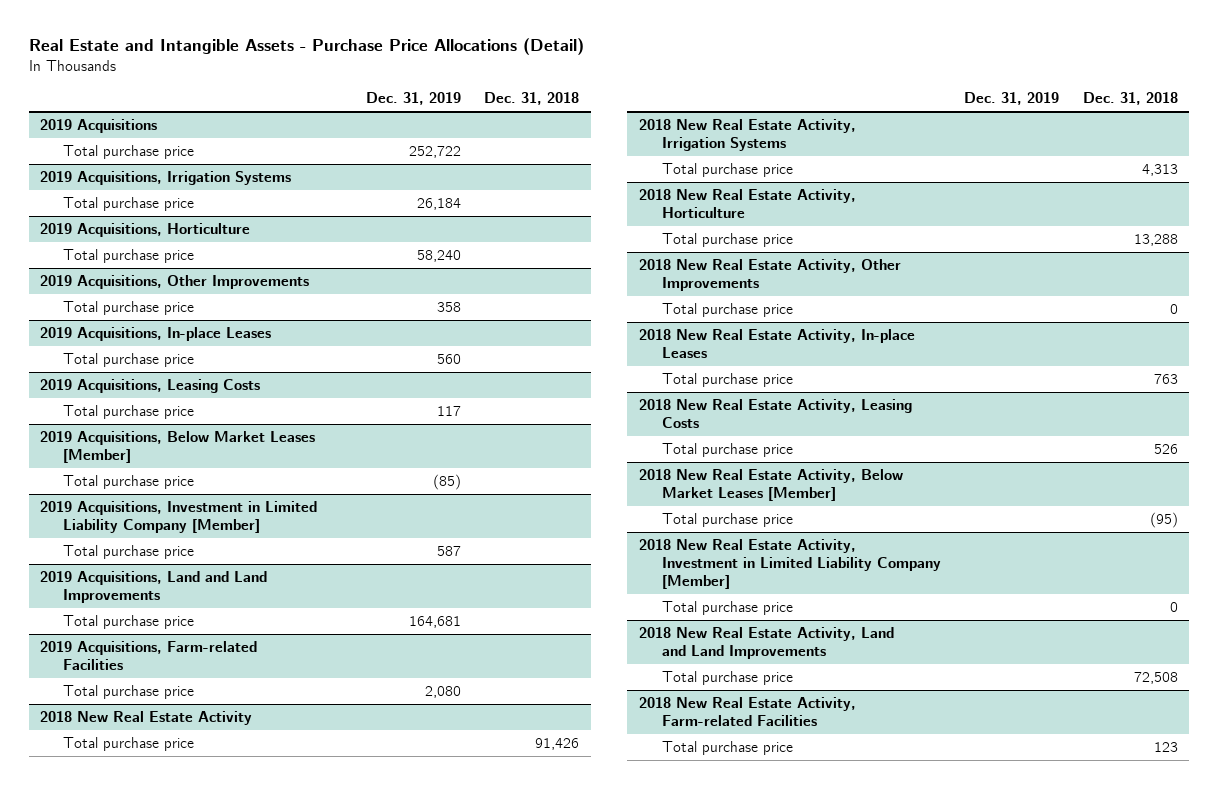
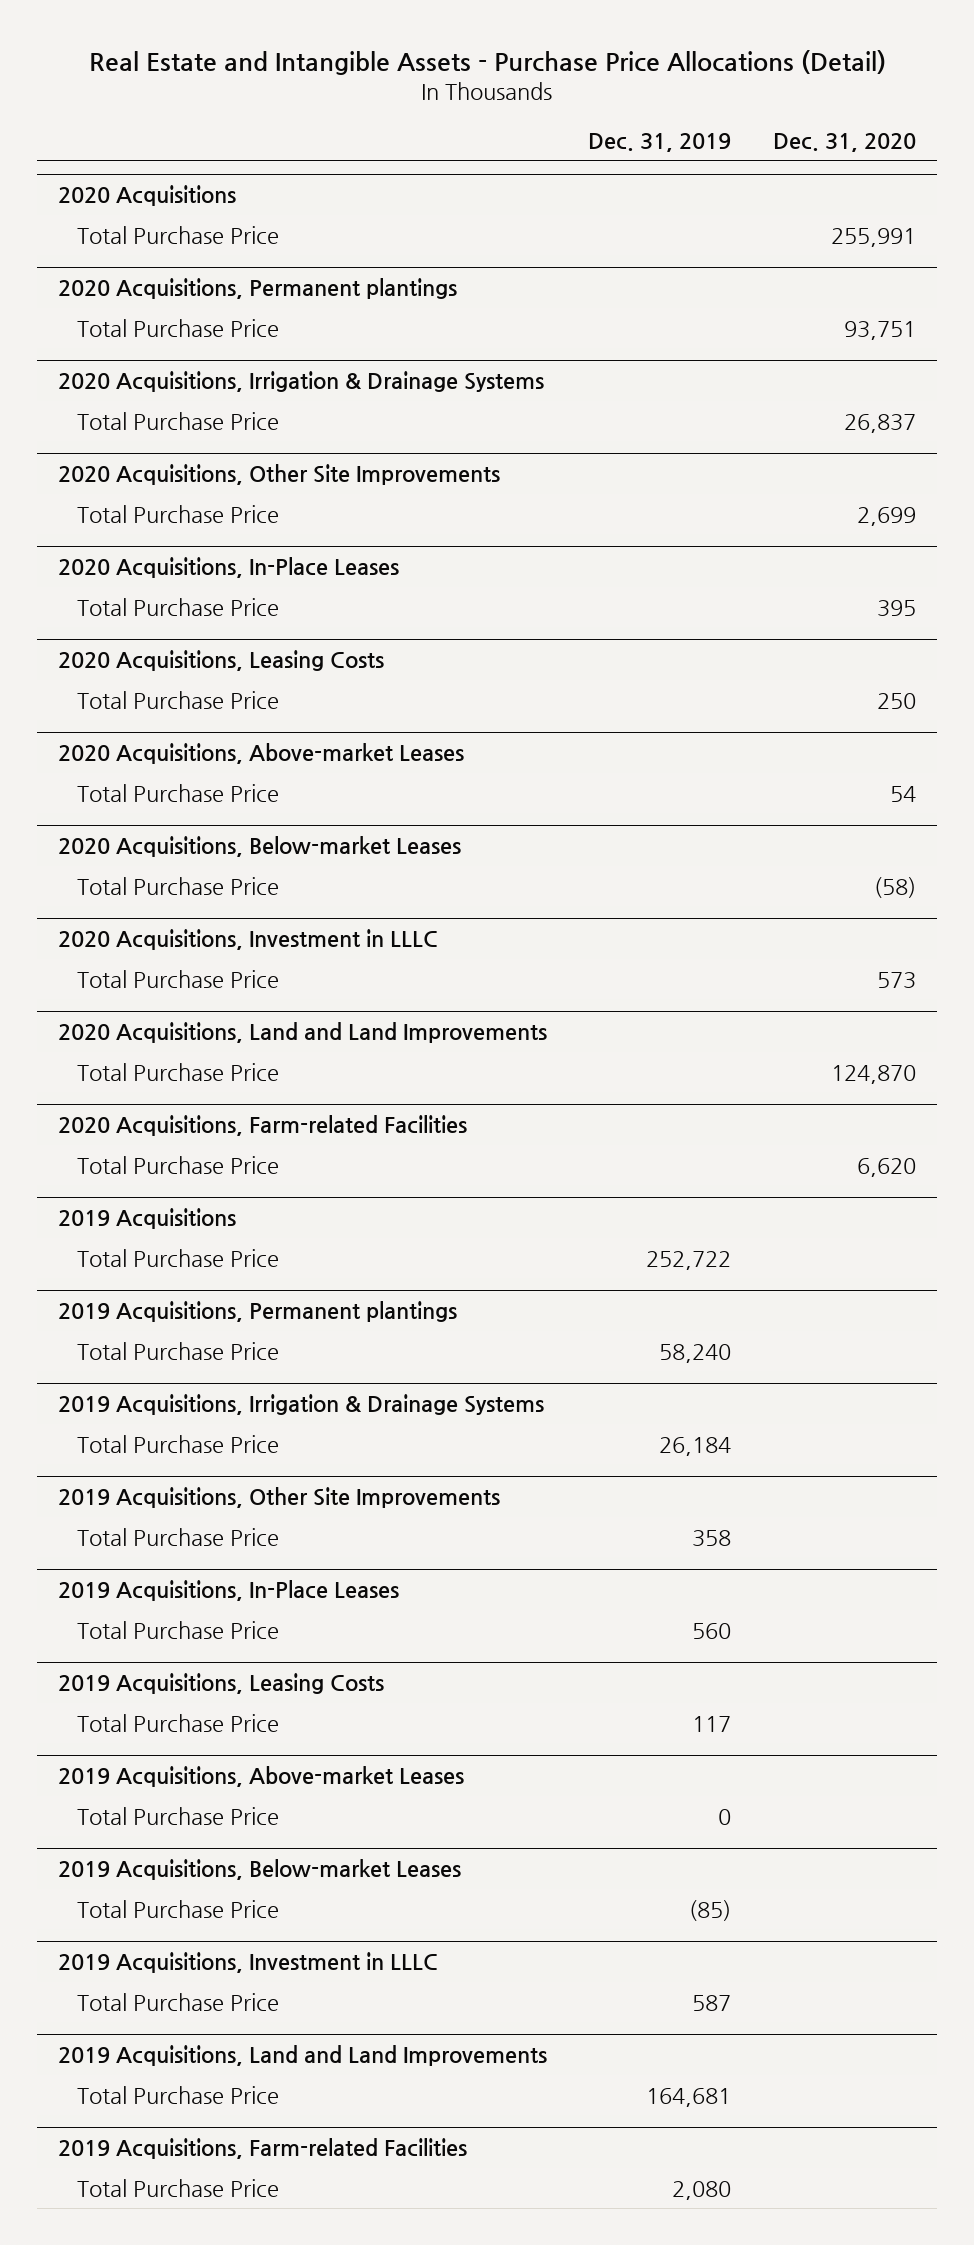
[484,92,580,106] Dec. 31, 2018 -> none
none -> [773,133,917,153] Dec. 31, 2020
none -> [57,185,236,207] 2020 Acquisitions
none -> [77,225,280,244] Total Purchase Price
none -> [57,278,457,300] 2020 Acquisitions, Permanent plantings
none -> [77,318,280,337] Total Purchase Price
none -> [57,371,544,393] 2020 Acquisitions, Irrigation & Drainage Systems
none -> [77,411,280,430] Total Purchase Price
none -> [57,464,500,486] 2020 Acquisitions, Other Site Improvements
none -> [77,504,280,523] Total Purchase Price
none -> [57,557,399,579] 2020 Acquisitions, In-Place Leases
none -> [77,597,280,616] Total Purchase Price
none -> [57,650,384,672] 2020 Acquisitions, Leasing Costs
none -> [77,690,280,709] Total Purchase Price
none -> [57,743,464,765] 2020 Acquisitions, Above-market Leases
none -> [77,783,280,802] Total Purchase Price
none -> [57,836,461,858] 2020 Acquisitions, Below-market Leases
none -> [77,876,280,895] Total Purchase Price
none -> [57,929,438,951] 2020 Acquisitions, Investment in LLLC
none -> [77,969,280,988] Total Purchase Price
none -> [57,1022,547,1044] 2020 Acquisitions, Land and Land Improvements
none -> [77,1062,280,1081] Total Purchase Price
none -> [57,1115,467,1137] 2020 Acquisitions, Farm-related Facilities
none -> [77,1155,280,1174] Total Purchase Price
[40,222,251,237] 2019 Acquisitions, Horticulture -> none
[63,248,195,263] Total purchase price -> none
[63,144,195,159] Total purchase price -> [77,1248,280,1267] Total Purchase Price
none -> [57,1301,457,1323] 2019 Acquisitions, Permanent plantings
none -> [77,1341,280,1360] Total Purchase Price
[40,170,292,185] 2019 Acquisitions, Irrigation Systems -> [57,1394,544,1416] 2019 Acquisitions, Irrigation & Drainage Systems
[63,196,195,211] Total purchase price -> [77,1434,280,1453] Total Purchase Price
[40,274,310,289] 2019 Acquisitions, Other Improvements -> [57,1487,500,1509] 2019 Acquisitions, Other Site Improvements
[63,300,195,315] Total purchase price -> [77,1527,280,1546] Total Purchase Price
[40,326,272,341] 2019 Acquisitions, In-place Leases -> [57,1580,399,1602] 2019 Acquisitions, In-Place Leases
[63,352,195,367] Total purchase price -> [77,1620,280,1639] Total Purchase Price
[63,404,195,419] Total purchase price -> [77,1713,280,1732] Total Purchase Price
none -> [57,1766,464,1788] 2019 Acquisitions, Above-market Leases
none -> [77,1806,280,1825] Total Purchase Price
[40,430,316,463] 2019 Acquisitions, Below Market Leases [Member] -> [57,1859,461,1881] 2019 Acquisitions, Below-market Leases
[63,474,195,489] Total purchase price -> [77,1899,280,1918] Total Purchase Price
[40,500,318,533] 2019 Acquisitions, Investment in Limited Liability Company [Member] -> [57,1952,438,1974] 2019 Acquisitions, Investment in LLLC
[63,544,195,559] Total purchase price -> [77,1992,280,2011] Total Purchase Price
[63,614,195,629] Total purchase price -> [77,2085,280,2104] Total Purchase Price
[40,710,253,725] 2018 New Real Estate Activity -> none
[63,736,195,751] Total purchase price -> none
[638,118,856,151] 2018 New Real Estate Activity, Irrigation Systems -> none
[661,162,793,177] Total purchase price -> none
[638,188,856,218] 2018 New Real Estate Activity, Horticulture -> none
[661,232,793,247] Total purchase price -> none
[638,258,901,291] 2018 New Real Estate Activity, Other Improvements -> none
[661,302,793,317] Total purchase price -> none
[638,328,915,358] 2018 New Real Estate Activity, In-place Leases -> none
[661,372,793,387] Total purchase price -> none
[638,398,912,428] 2018 New Real Estate Activity, Leasing Costs -> none
[661,442,793,457] Total purchase price -> none
[638,468,903,501] 2018 New Real Estate Activity, Below Market Leases [Member] -> none
[661,512,793,527] Total purchase price -> none
[638,538,941,589] 2018 New Real Estate Activity, Investment in Limited Liability Company [Member] -> none
[661,600,793,615] Total purchase price -> none
[638,626,894,659] 2018 New Real Estate Activity, Land and Land Improvements -> none
[661,670,793,685] Total purchase price -> none
[638,696,856,726] 2018 New Real Estate Activity, Farm-related Facilities -> none
[661,740,793,755] Total purchase price -> none
[63,684,195,699] Total purchase price -> [77,2178,280,2197] Total Purchase Price

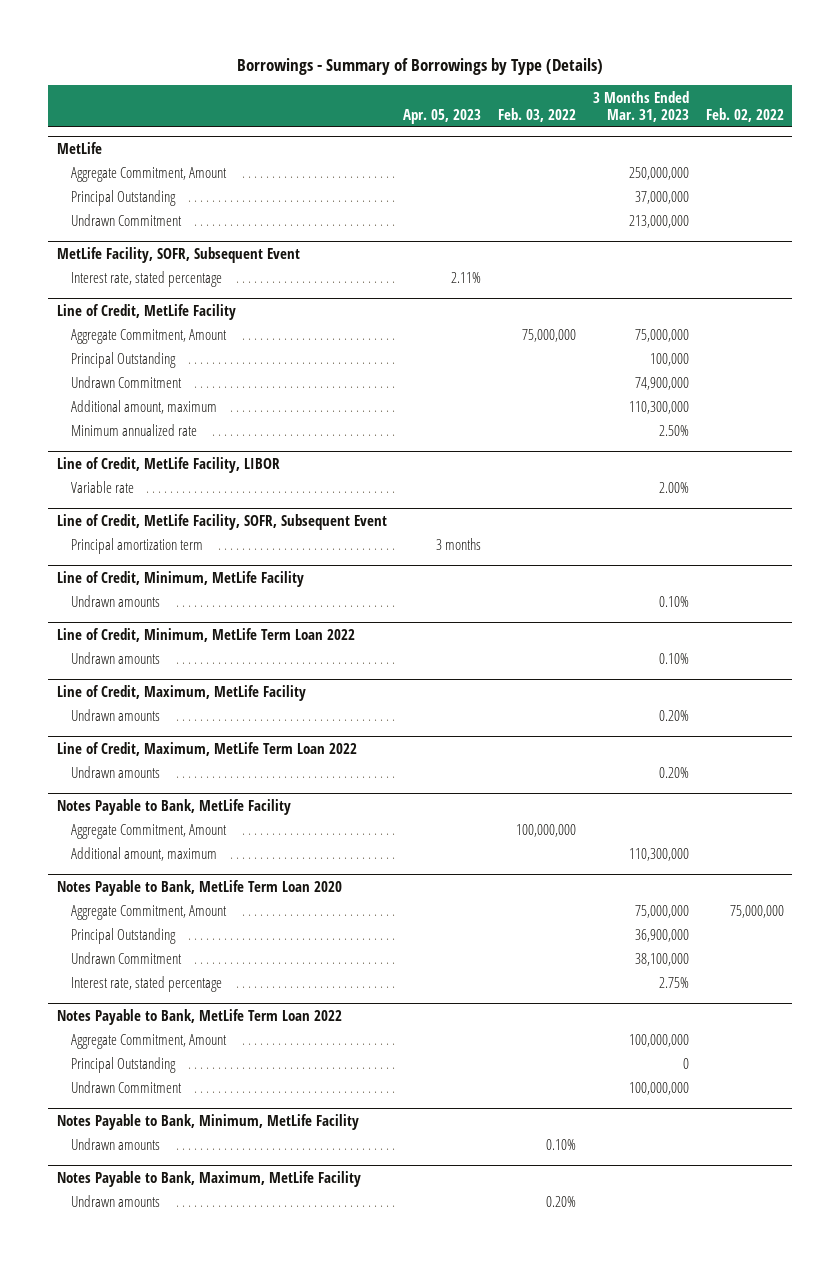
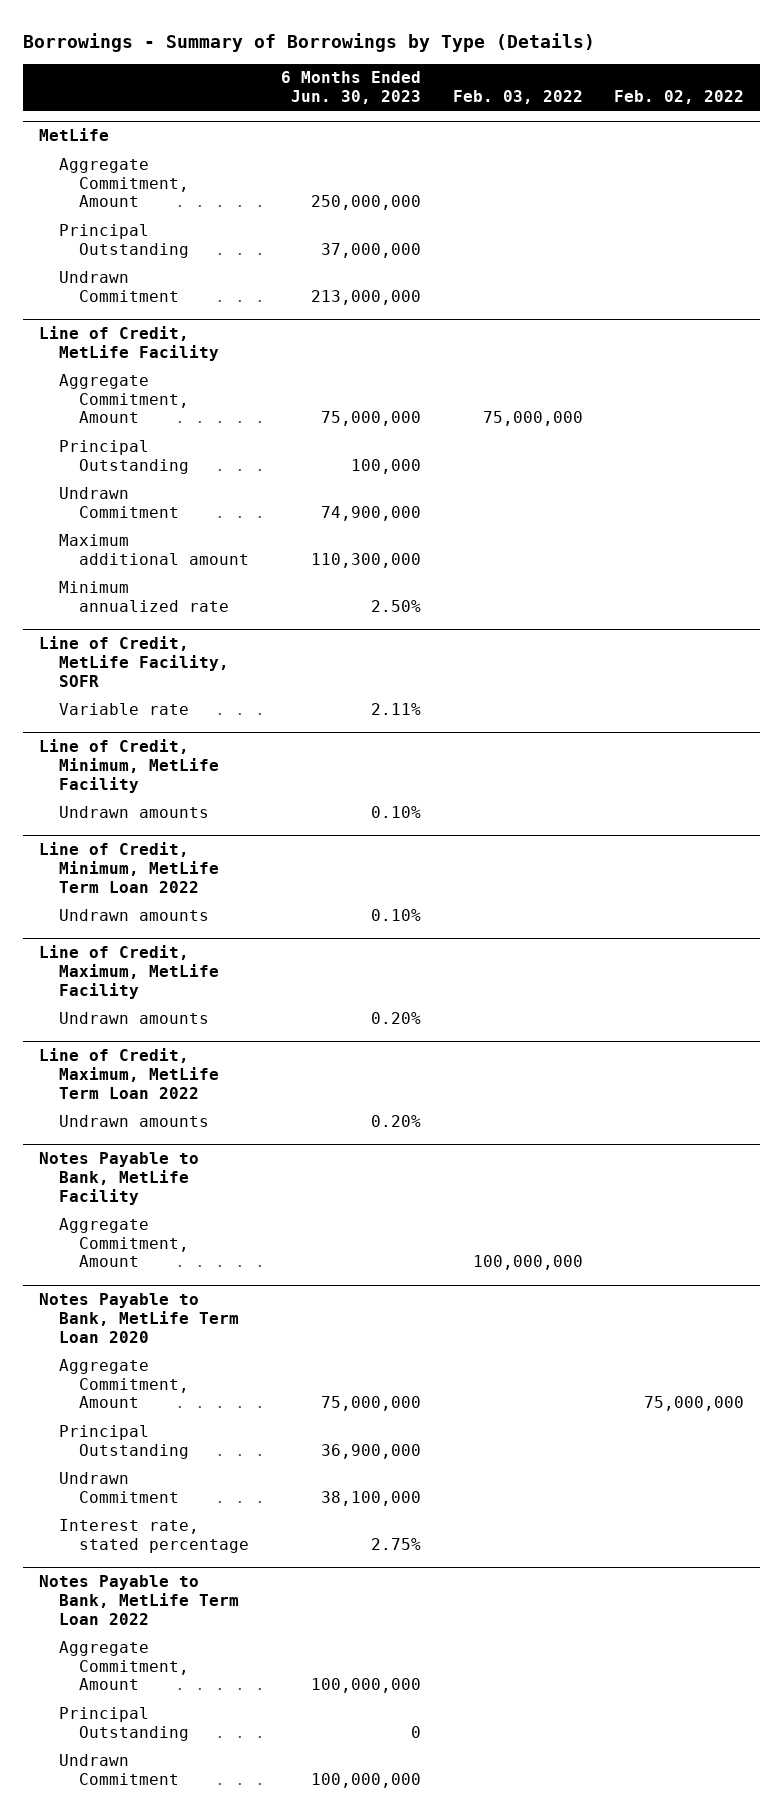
[403,108,482,124] Apr. 05, 2023 -> none
[592,90,689,122] 3 Months Ended Mar. 31, 2023 -> none
none -> [281,71,422,105] 6 Months Ended Jun. 30, 2023
[56,246,300,263] MetLife Facility, SOFR, Subsequent Event -> none
[71,271,223,288] Interest rate, stated percentage -> none
[71,400,218,415] Additional amount, maximum -> [59,533,250,565] Maximum additional amount
[56,456,280,473] Line of Credit, MetLife Facility, LIBOR -> none
[71,481,135,494] Variable rate -> none
[71,538,204,555] Principal amortization term -> none
[56,513,387,530] Line of Credit, MetLife Facility, SOFR, Subsequent Event -> [39,636,230,687] Line of Credit, MetLife Facility, SOFR
none -> [59,702,190,715] Variable rate
[71,847,218,862] Additional amount, maximum -> none
[56,1113,359,1130] Notes Payable to Bank, Minimum, MetLife Facility -> none
[71,1138,161,1151] Undrawn amounts -> none
[56,1170,361,1187] Notes Payable to Bank, Maximum, MetLife Facility -> none
[71,1195,161,1208] Undrawn amounts -> none

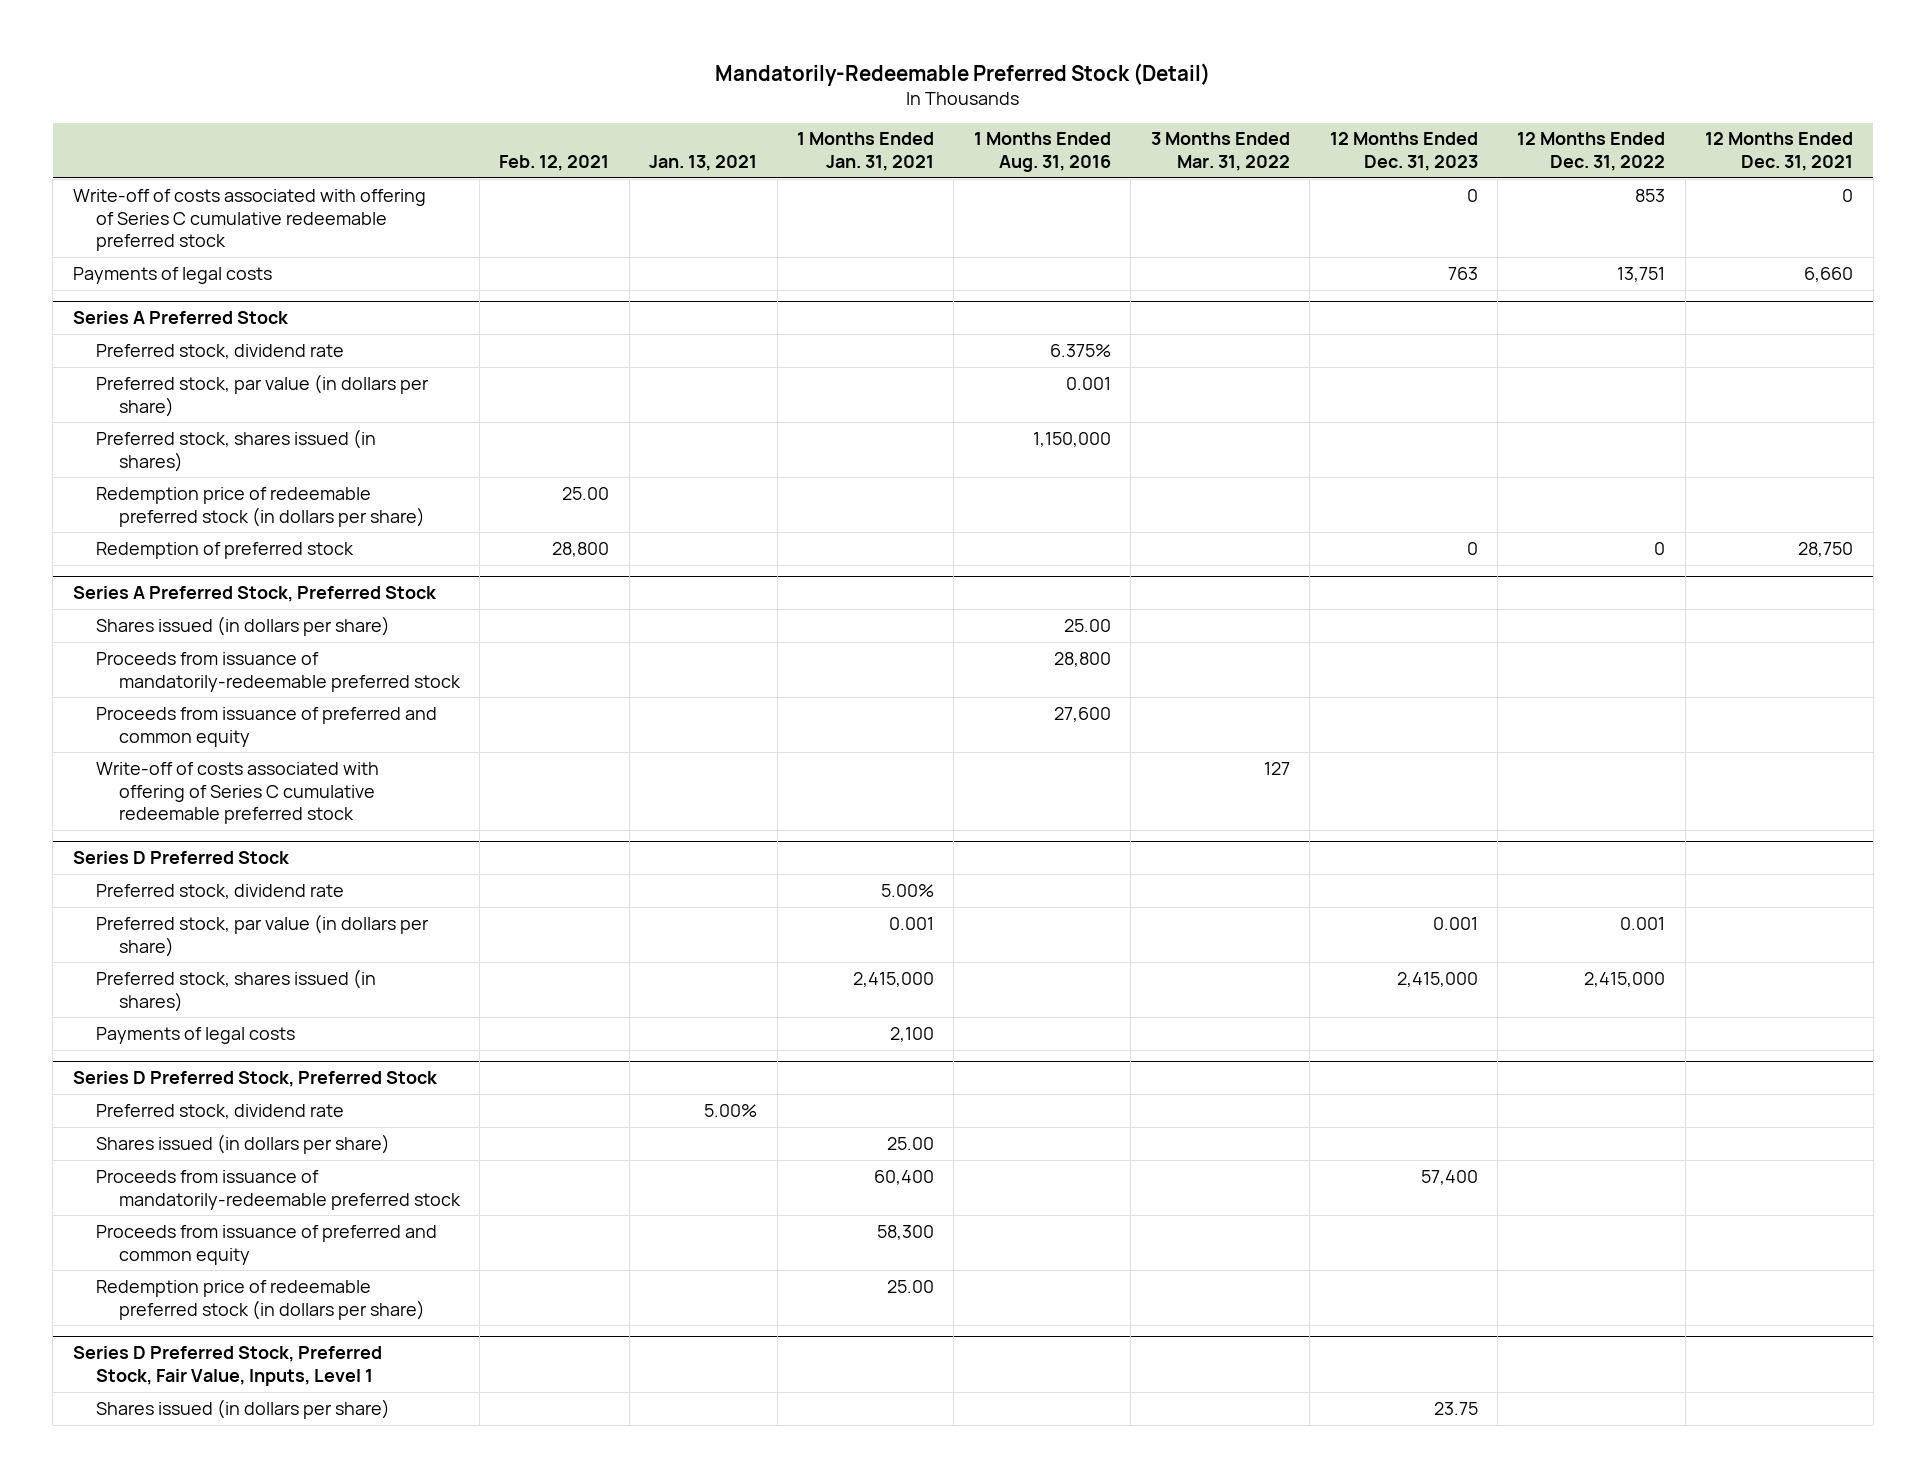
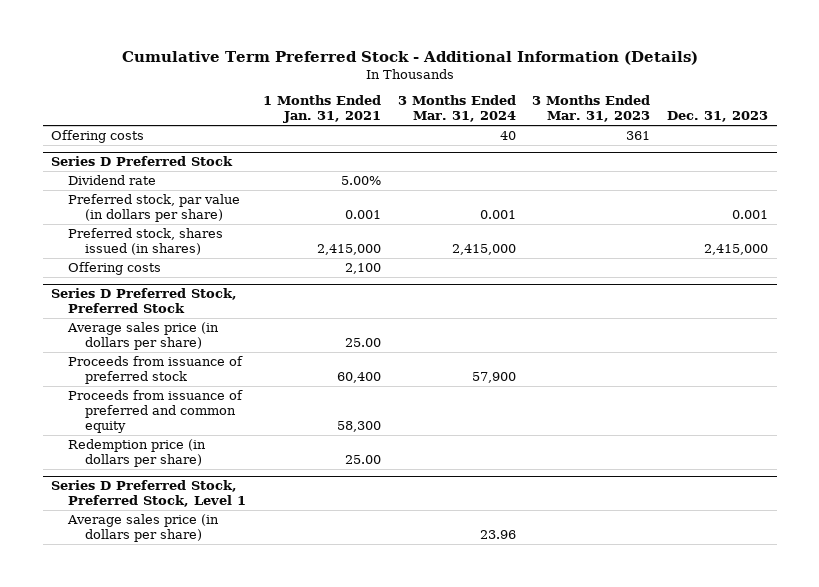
[714,62,1210,86] Mandatorily-Redeemable Preferred Stock (Detail) -> [121,50,698,65] Cumulative Term Preferred Stock - Additional Information (Details)
[499,155,610,172] Feb. 12, 2021 -> none
[649,155,758,172] Jan. 13, 2021 -> none
[973,132,1111,173] 1 Months Ended Aug. 31, 2016 -> none
[1150,132,1290,172] 3 Months Ended Mar. 31, 2022 -> none
[1329,132,1478,172] 12 Months Ended Dec. 31, 2023 -> none
[1517,132,1666,172] 12 Months Ended Dec. 31, 2022 -> none
[1705,132,1854,172] 12 Months Ended Dec. 31, 2021 -> none
none -> [397,95,516,123] 3 Months Ended Mar. 31, 2024
none -> [532,95,651,123] 3 Months Ended Mar. 31, 2023
none -> [667,111,769,123] Dec. 31, 2023
[72,188,426,252] Write-off of costs associated with offering of Series C cumulative redeemable preferred stock -> none
[72,311,289,325] Series A Preferred Stock -> none
[95,343,344,359] Preferred stock, dividend rate -> none
[95,373,429,417] Preferred stock, par value (in dollars per share) -> none
[95,428,376,472] Preferred stock, shares issued (in shares) -> none
[95,486,425,527] Redemption price of redeemable preferred stock (in dollars per share) -> none
[95,541,354,559] Redemption of preferred stock -> none
[72,586,437,603] Series A Preferred Stock, Preferred Stock -> none
[95,615,390,636] Shares issued (in dollars per share) -> none
[95,651,461,692] Proceeds from issuance of mandatorily-redeemable preferred stock -> none
[95,706,437,747] Proceeds from issuance of preferred and common equity -> none
[95,761,379,825] Write-off of costs associated with offering of Series C cumulative redeemable preferred stock -> none
[72,266,272,284] Payments of legal costs -> [51,129,145,143] Offering costs
[95,883,344,899] Preferred stock, dividend rate -> [68,174,157,185] Dividend rate
[95,1026,295,1044] Payments of legal costs -> [68,261,162,275] Offering costs
[95,1103,344,1119] Preferred stock, dividend rate -> none
[95,1133,390,1154] Shares issued (in dollars per share) -> [67,321,220,350] Average sales price (in dollars per share)
[95,1169,461,1210] Proceeds from issuance of mandatorily-redeemable preferred stock -> [68,355,244,384] Proceeds from issuance of preferred stock
[95,1279,425,1320] Redemption price of redeemable preferred stock (in dollars per share) -> [68,438,207,467] Redemption price (in dollars per share)
[72,1346,382,1387] Series D Preferred Stock, Preferred Stock, Fair Value, Inputs, Level 1 -> [51,480,247,508] Series D Preferred Stock, Preferred Stock, Level 1
[95,1398,390,1419] Shares issued (in dollars per share) -> [67,513,220,542] Average sales price (in dollars per share)

